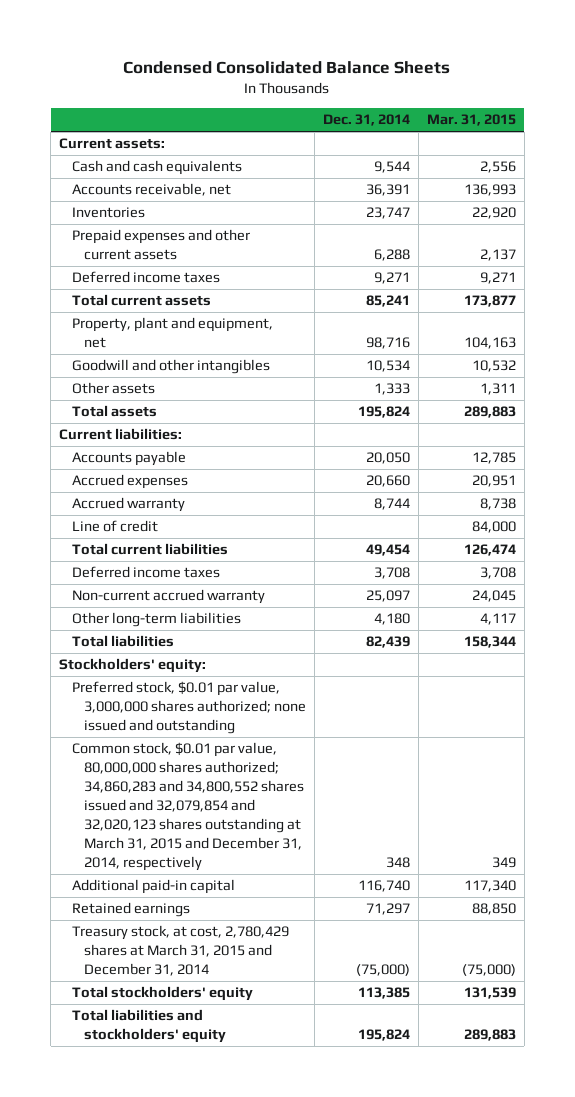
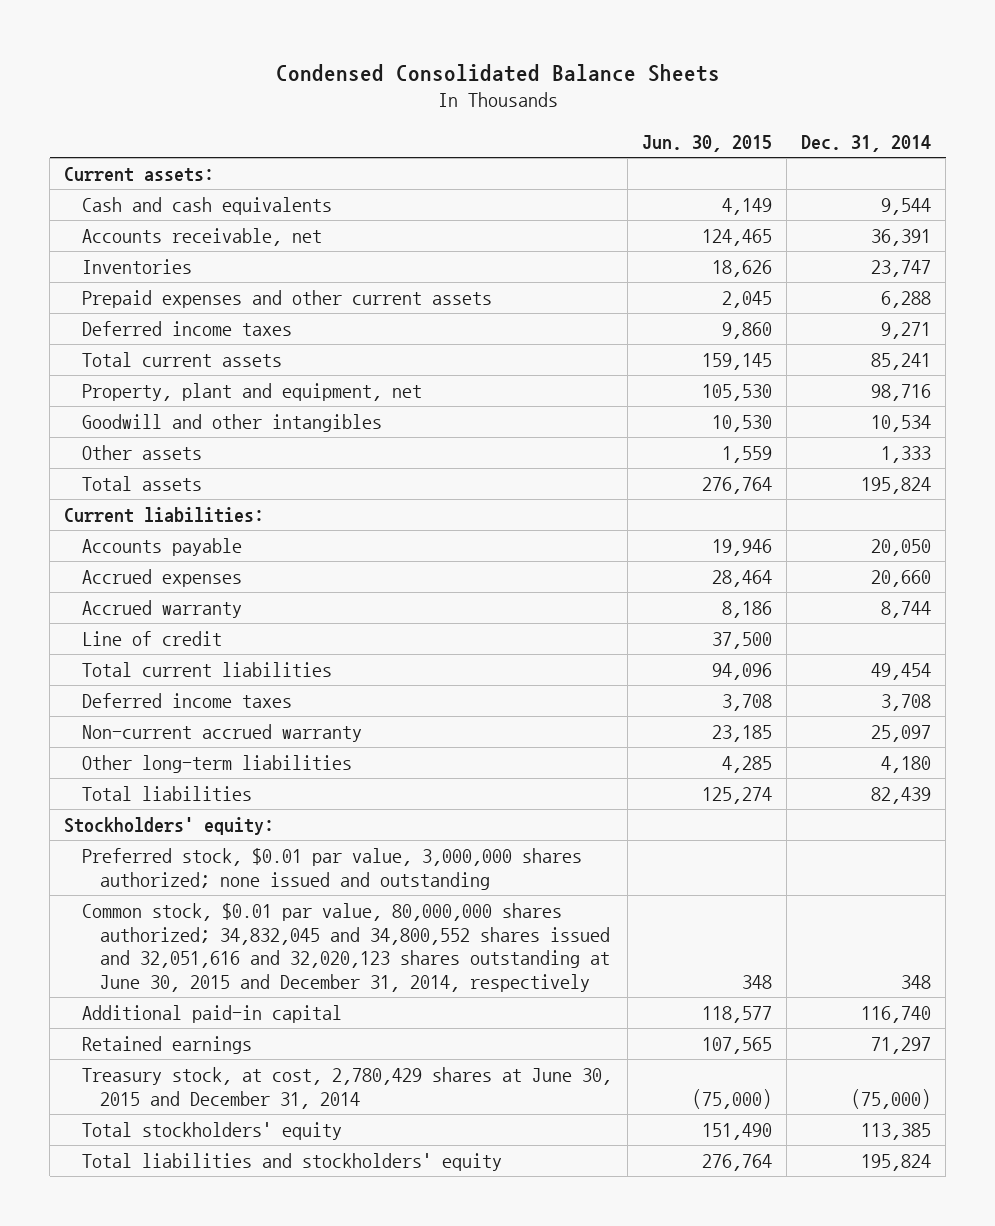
[426,114,516,127] Mar. 31, 2015 -> none
none -> [641,134,772,152] Jun. 30, 2015
[71,742,305,871] Common stock, $0.01 par value, 80,000,000 shares authorized; 34,860,283 and 34,800,552 shares issued and 32,079,854 and 32,020,123 shares outstanding at March 31, 2015 and December 31, 2014, respectively -> [82,902,611,992] Common stock, $0.01 par value, 80,000,000 shares authorized; 34,832,045 and 34,800,552 shares issued and 32,051,616 and 32,020,123 shares outstanding at June 30, 2015 and December 31, 2014, respectively
[71,925,289,977] Treasury stock, at cost, 2,780,429 shares at March 31, 2015 and December 31, 2014 -> [82,1066,613,1109] Treasury stock, at cost, 2,780,429 shares at June 30, 2015 and December 31, 2014

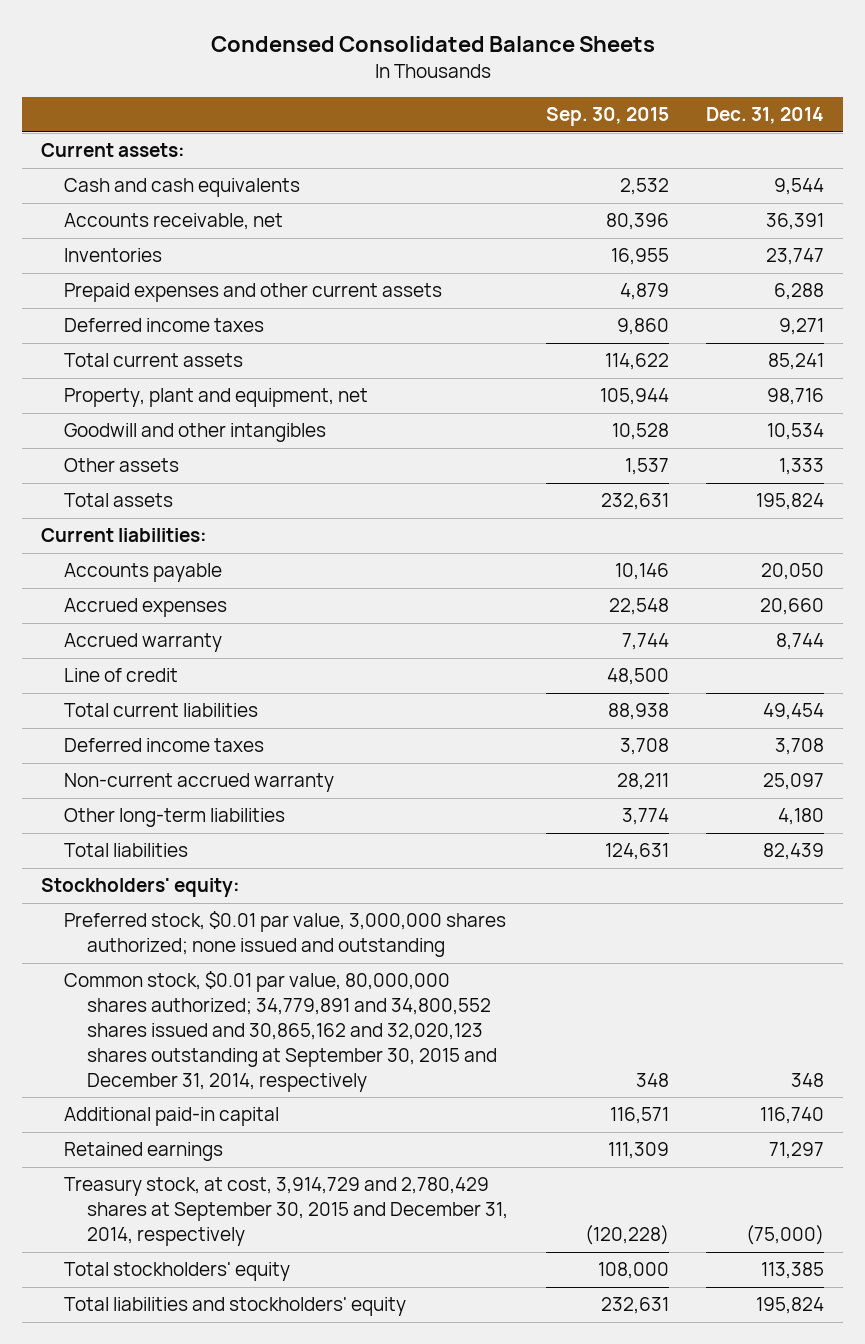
[641,134,772,152] Jun. 30, 2015 -> none
none -> [545,107,669,127] Sep. 30, 2015
[82,902,611,992] Common stock, $0.01 par value, 80,000,000 shares authorized; 34,832,045 and 34,800,552 shares issued and 32,051,616 and 32,020,123 shares outstanding at June 30, 2015 and December 31, 2014, respectively -> [64,971,498,1092] Common stock, $0.01 par value, 80,000,000 shares authorized; 34,779,891 and 34,800,552 shares issued and 30,865,162 and 32,020,123 shares outstanding at September 30, 2015 and December 31, 2014, respectively
[82,1066,613,1109] Treasury stock, at cost, 2,780,429 shares at June 30, 2015 and December 31, 2014 -> [64,1177,509,1247] Treasury stock, at cost, 3,914,729 and 2,780,429 shares at September 30, 2015 and December 31, 2014, respectively

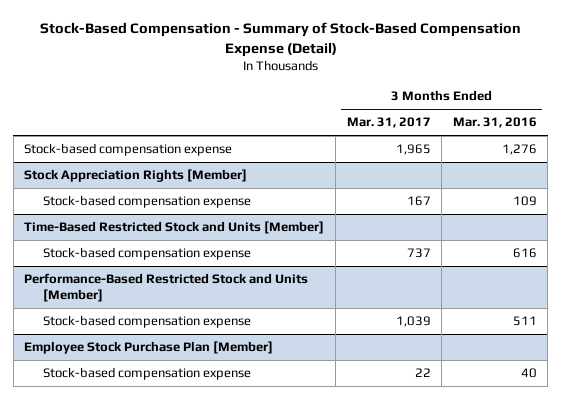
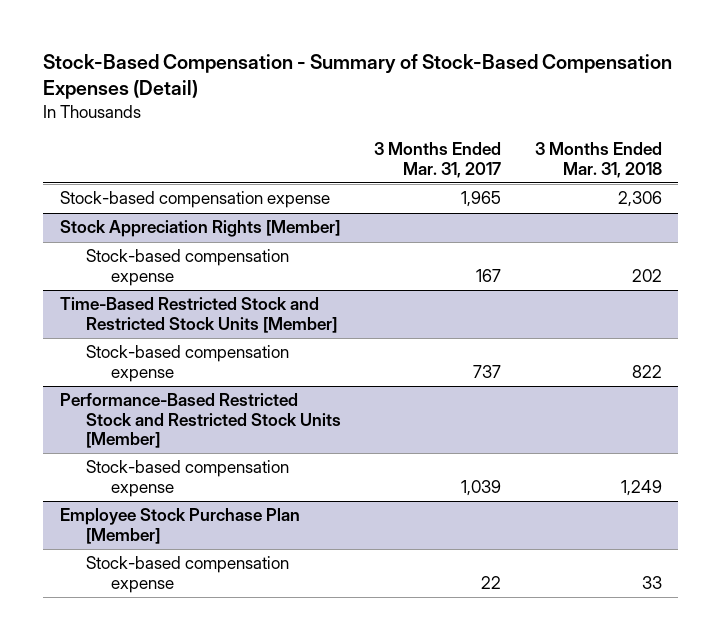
[39,22,521,58] Stock-Based Compensation - Summary of Stock-Based Compensation Expense (Detail) -> [43,54,673,100] Stock-Based Compensation - Summary of Stock-Based Compensation Expenses (Detail)
[452,117,537,129] Mar. 31, 2016 -> none
none -> [534,142,662,178] 3 Months Ended Mar. 31, 2018
[24,221,325,235] Time-Based Restricted Stock and Units [Member] -> [59,297,337,333] Time-Based Restricted Stock and Restricted Stock Units [Member]
[24,273,309,303] Performance-Based Restricted Stock and Units [Member] -> [59,393,341,449] Performance-Based Restricted Stock and Restricted Stock Units [Member]

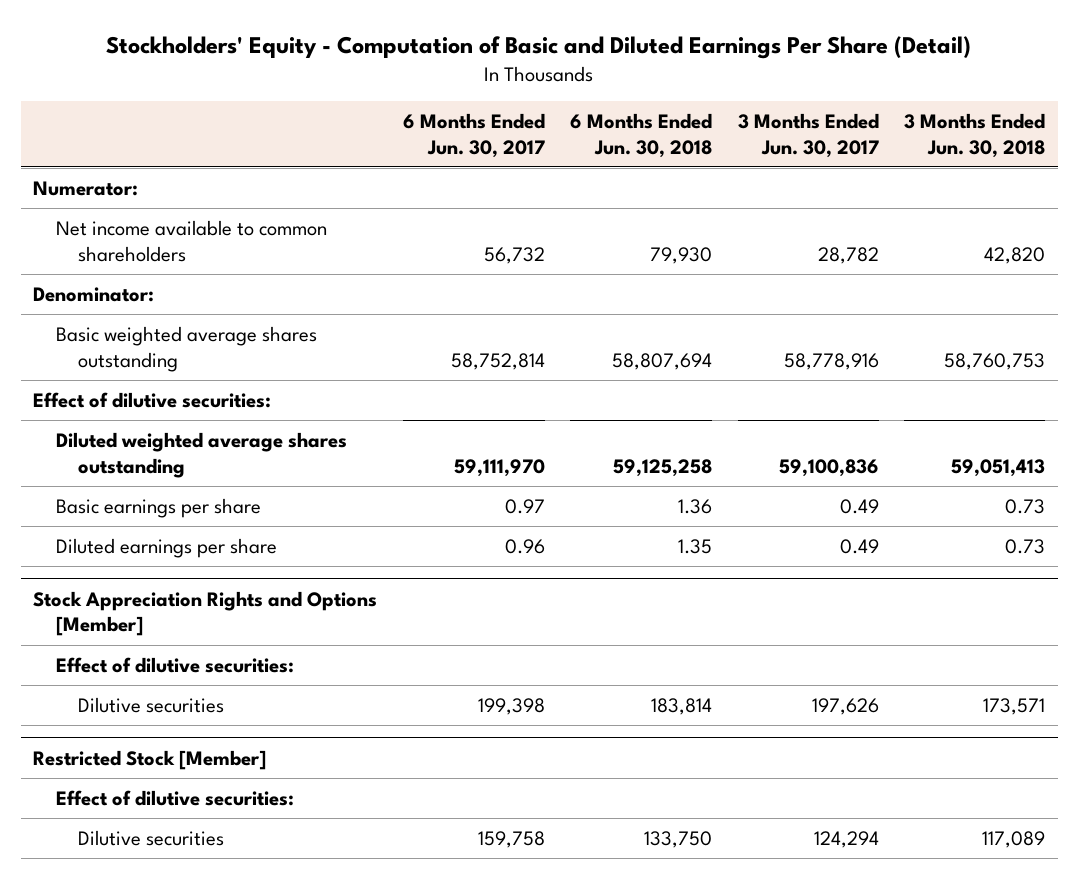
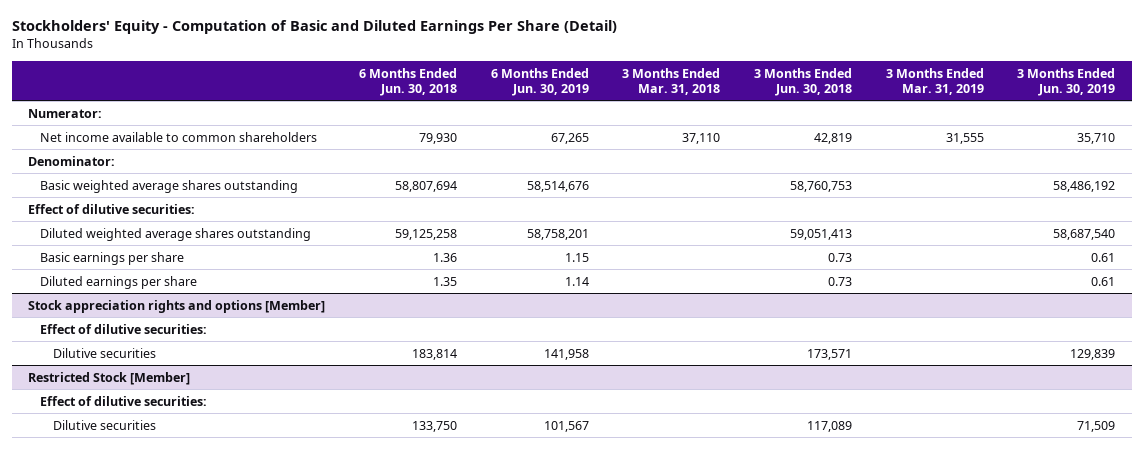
[402,113,545,158] 6 Months Ended Jun. 30, 2017 -> none
[737,113,879,158] 3 Months Ended Jun. 30, 2017 -> none
none -> [490,67,589,96] 6 Months Ended Jun. 30, 2019
none -> [622,67,721,95] 3 Months Ended Mar. 31, 2018
none -> [885,67,984,95] 3 Months Ended Mar. 31, 2019
none -> [1017,67,1116,96] 3 Months Ended Jun. 30, 2019
[984,246,1046,264] 42,820 -> [814,132,853,144] 42,819
[33,590,378,637] Stock Appreciation Rights and Options [Member] -> [28,299,326,313] Stock appreciation rights and options [Member]

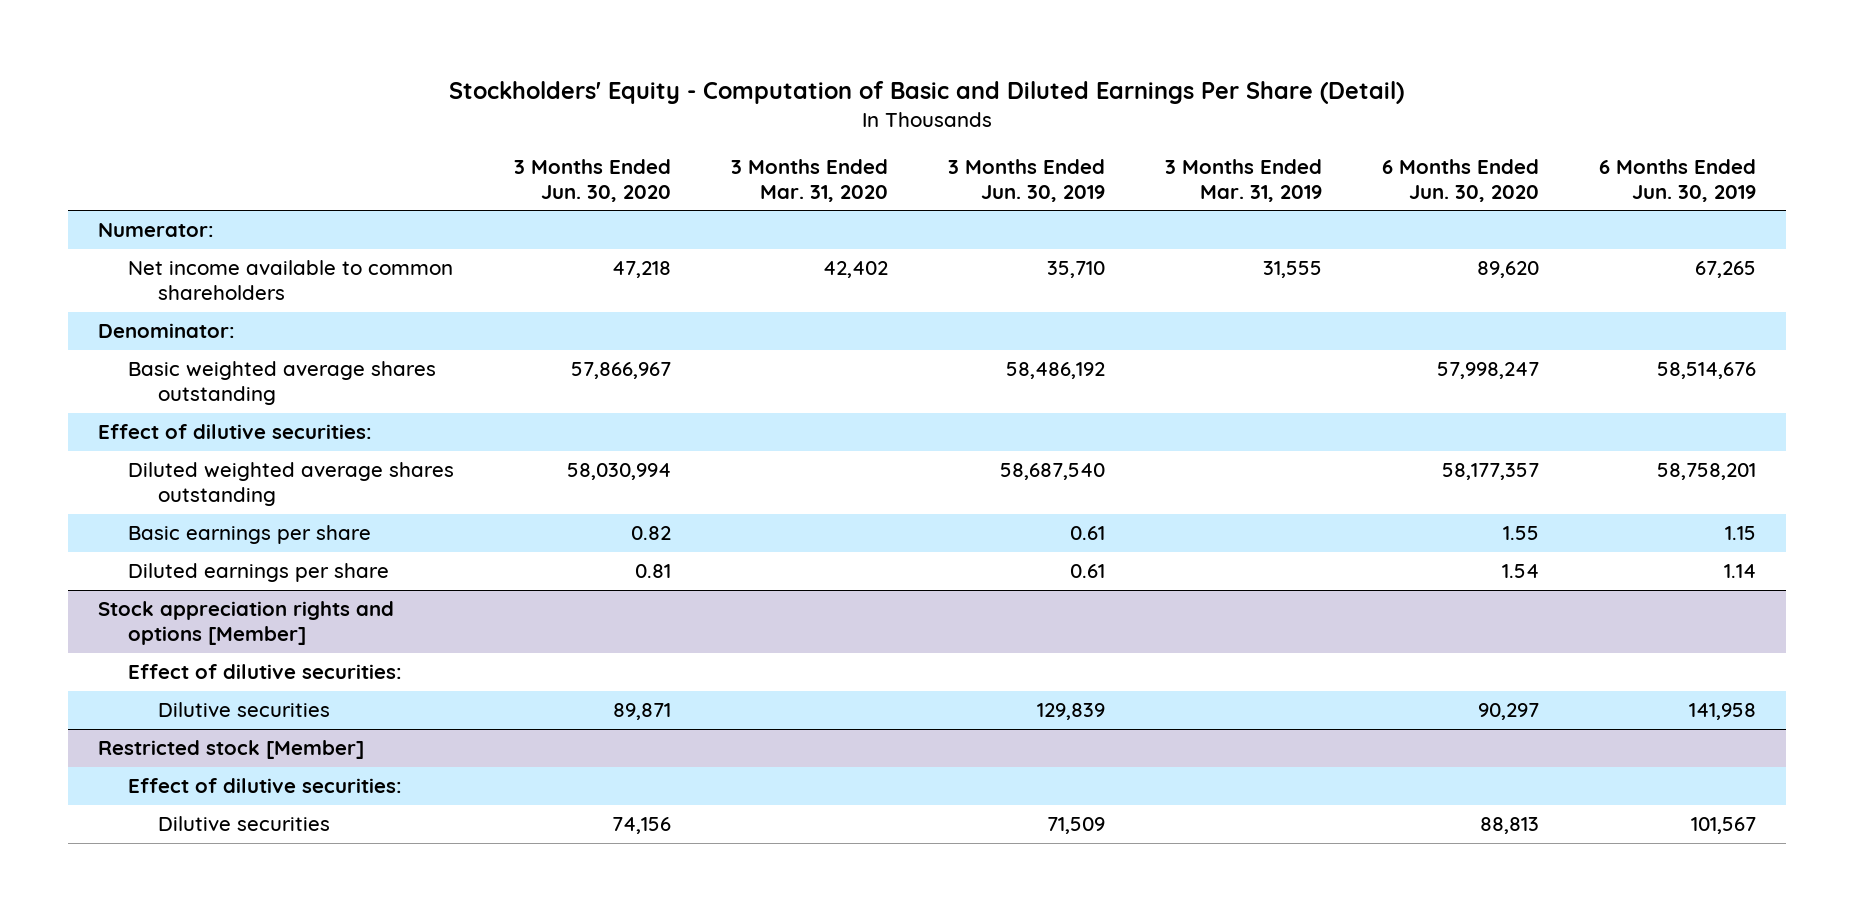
[359,67,458,96] 6 Months Ended Jun. 30, 2018 -> none
[622,67,721,95] 3 Months Ended Mar. 31, 2018 -> none
[754,67,853,96] 3 Months Ended Jun. 30, 2018 -> none
none -> [513,158,671,202] 3 Months Ended Jun. 30, 2020
none -> [730,158,888,202] 3 Months Ended Mar. 31, 2020
none -> [1381,158,1539,202] 6 Months Ended Jun. 30, 2020
[28,371,191,385] Restricted Stock [Member] -> [97,740,364,760] Restricted stock [Member]

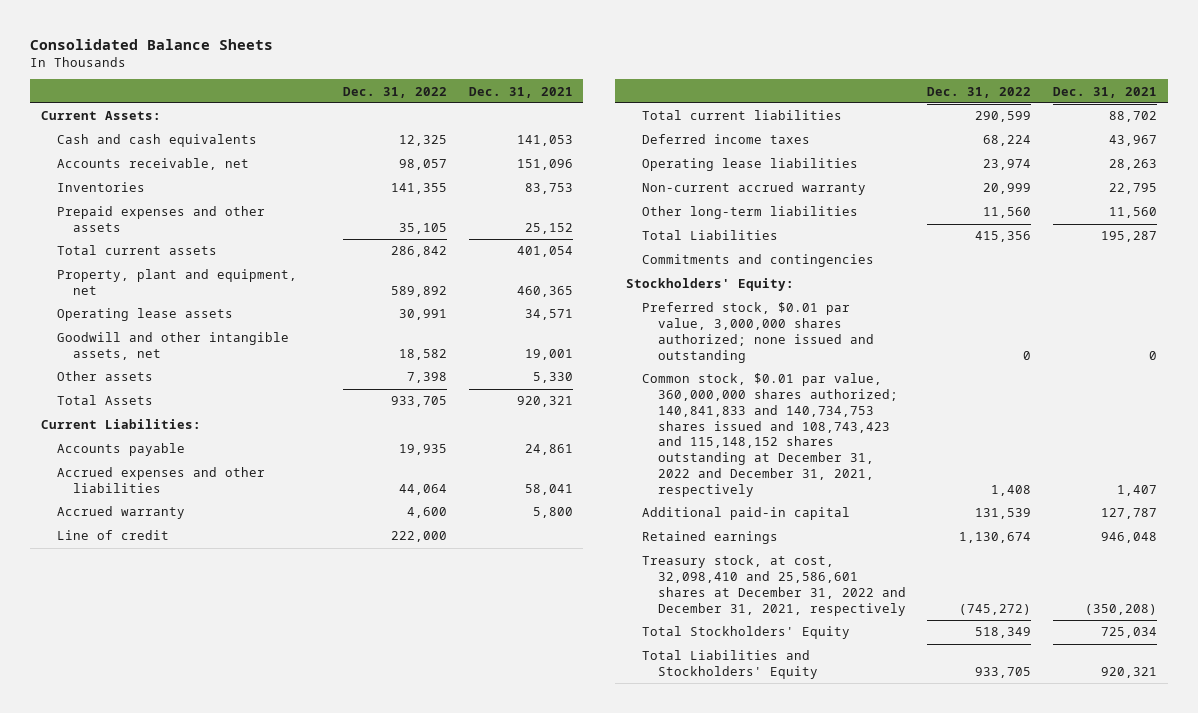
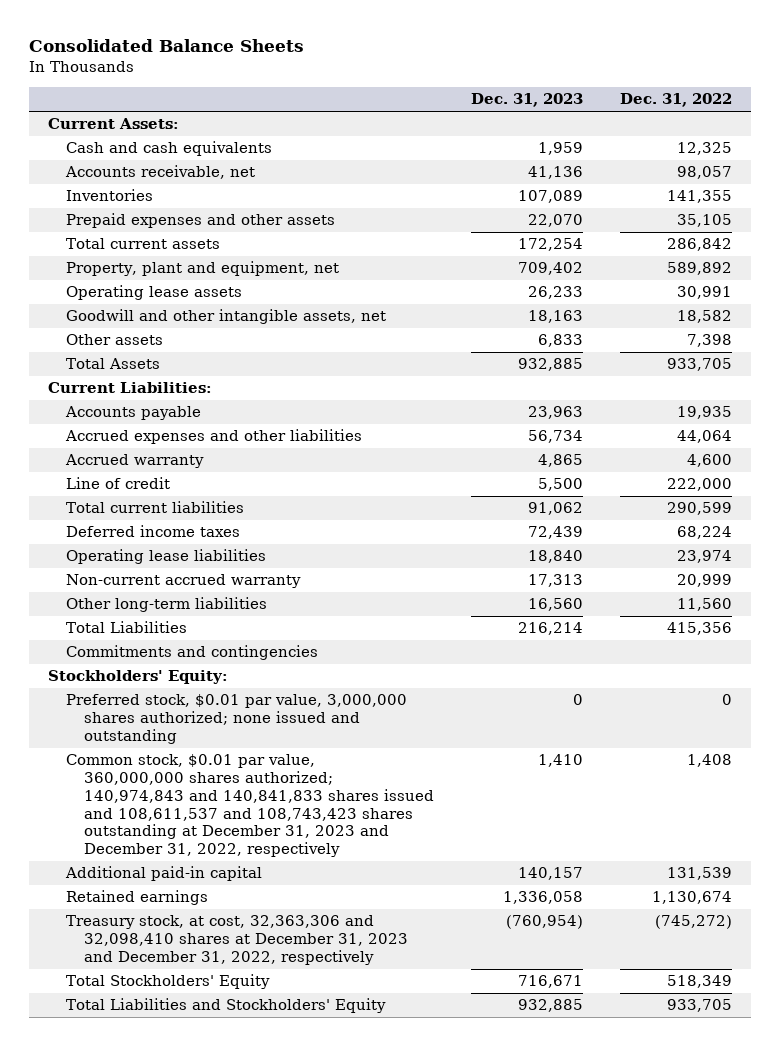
[468,86,573,98] Dec. 31, 2021 -> none
none -> [470,93,583,108] Dec. 31, 2023
[641,373,898,497] Common stock, $0.01 par value, 360,000,000 shares authorized; 140,841,833 and 140,734,753 shares issued and 108,743,423 and 115,148,152 shares outstanding at December 31, 2022 and December 31, 2021, respectively -> [65,754,434,858] Common stock, $0.01 par value, 360,000,000 shares authorized; 140,974,843 and 140,841,833 shares issued and 108,611,537 and 108,743,423 shares outstanding at December 31, 2023 and December 31, 2022, respectively
[641,555,906,616] Treasury stock, at cost, 32,098,410 and 25,586,601 shares at December 31, 2022 and December 31, 2021, respectively -> [65,915,408,965] Treasury stock, at cost, 32,363,306 and 32,098,410 shares at December 31, 2023 and December 31, 2022, respectively

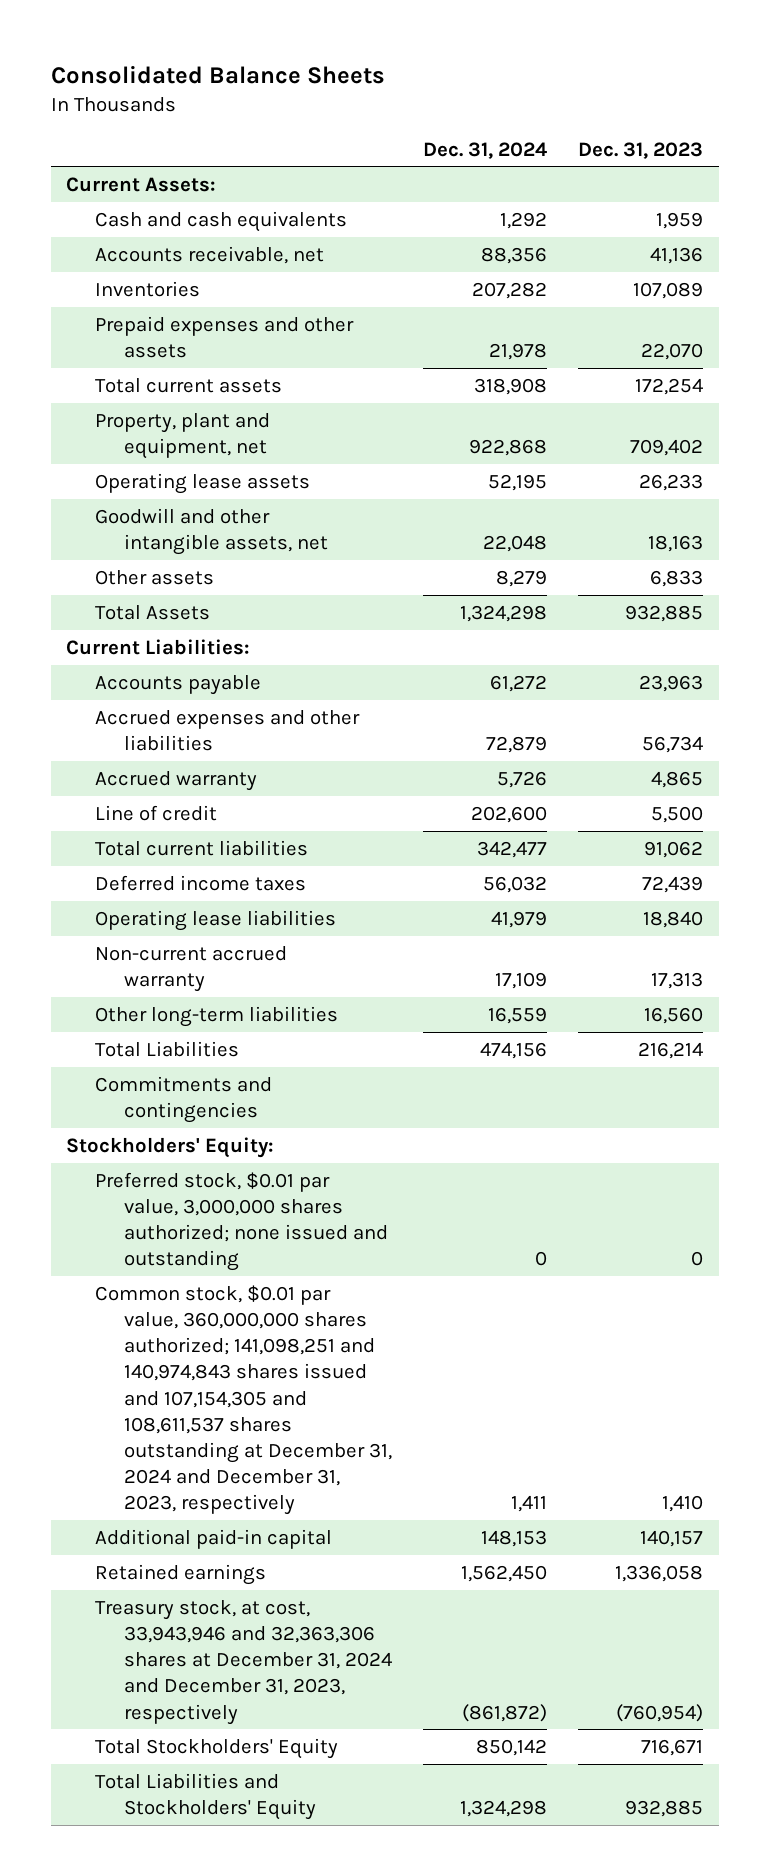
[620,93,733,108] Dec. 31, 2022 -> none
none -> [423,141,548,159] Dec. 31, 2024
[65,754,434,858] Common stock, $0.01 par value, 360,000,000 shares authorized; 140,974,843 and 140,841,833 shares issued and 108,611,537 and 108,743,423 shares outstanding at December 31, 2023 and December 31, 2022, respectively -> [95,1284,393,1516] Common stock, $0.01 par value, 360,000,000 shares authorized; 141,098,251 and 140,974,843 shares issued and 107,154,305 and 108,611,537 shares outstanding at December 31, 2024 and December 31, 2023, respectively
[65,915,408,965] Treasury stock, at cost, 32,363,306 and 32,098,410 shares at December 31, 2023 and December 31, 2022, respectively -> [95,1599,393,1725] Treasury stock, at cost, 33,943,946 and 32,363,306 shares at December 31, 2024 and December 31, 2023, respectively

